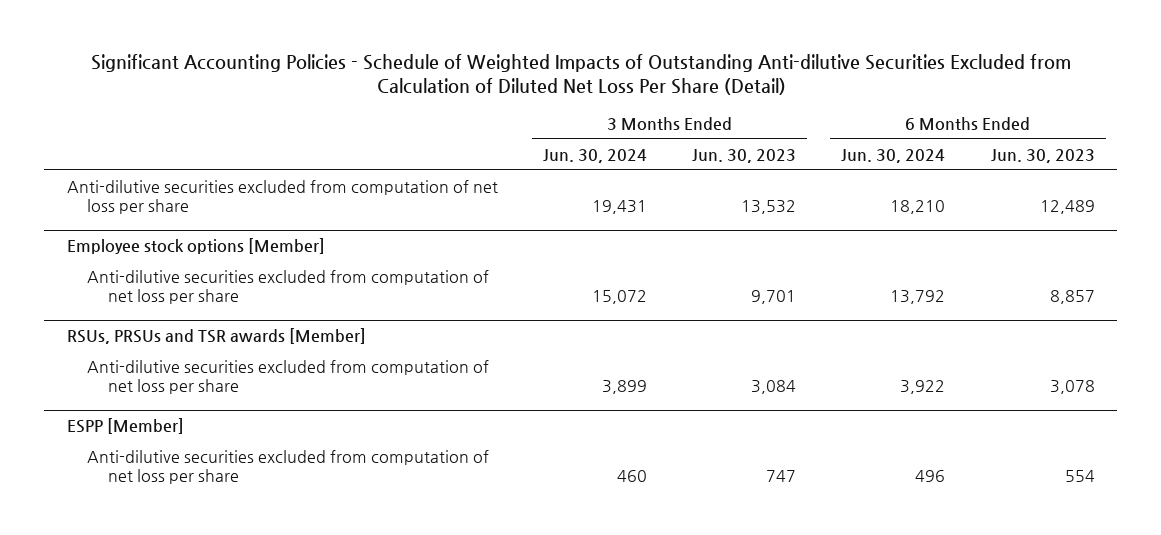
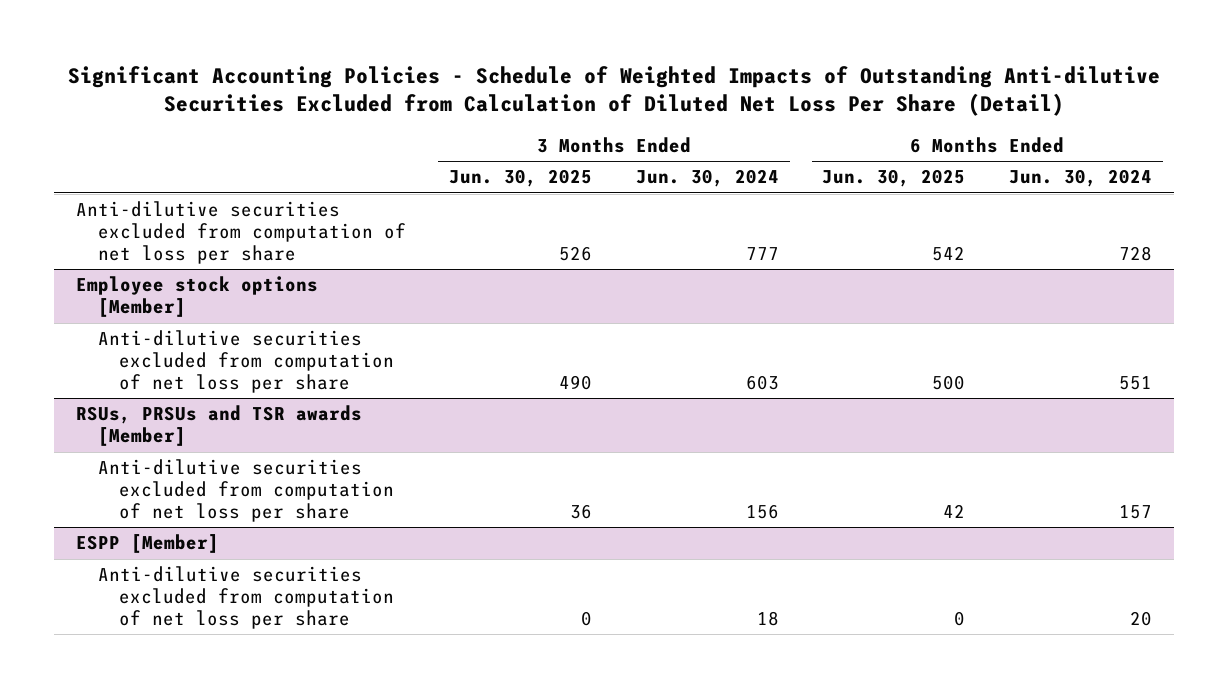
[692,148,797,163] Jun. 30, 2023 -> none
[990,148,1095,163] Jun. 30, 2023 -> none
none -> [449,169,593,188] Jun. 30, 2025
none -> [822,169,966,188] Jun. 30, 2025
[591,199,647,214] 19,431 -> [745,247,779,261] 777
[890,199,946,214] 18,210 -> [1119,246,1153,262] 728
[591,289,647,304] 15,072 -> [745,375,779,391] 603
[890,289,946,304] 13,792 -> [1119,376,1153,391] 551
[601,379,647,394] 3,899 -> [745,504,779,520] 156
[900,379,946,394] 3,922 -> [1119,505,1153,520] 157
[616,469,647,482] 460 -> [756,611,779,627] 18
[915,469,946,482] 496 -> [1130,611,1153,627] 20

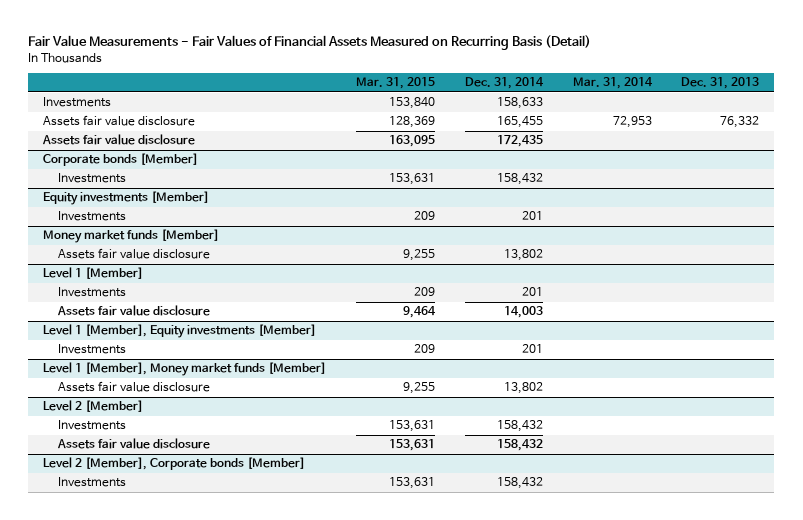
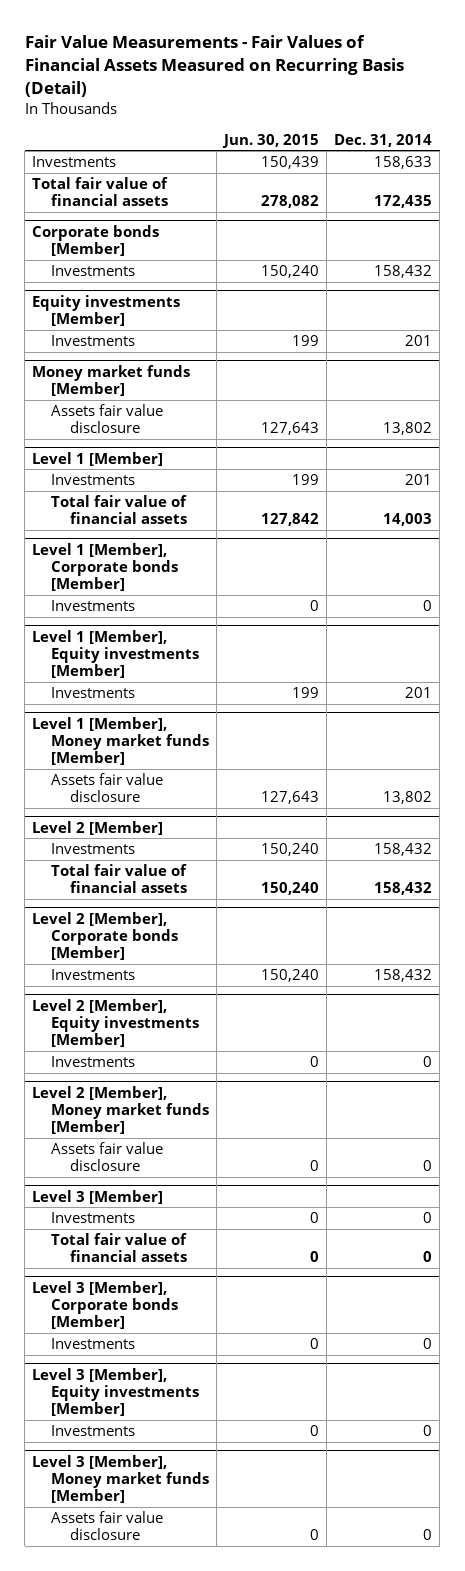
[356,77,436,90] Mar. 31, 2015 -> none
[572,77,653,90] Mar. 31, 2014 -> none
[681,77,760,90] Dec. 31, 2013 -> none
none -> [222,133,320,148] Jun. 30, 2015
[43,115,196,127] Assets fair value disclosure -> none
[42,134,196,146] Assets fair value disclosure -> [32,177,169,207] Total fair value of financial assets
[56,305,210,317] Assets fair value disclosure -> [51,495,188,525] Total fair value of financial assets
none -> [32,542,179,592] Level 1 [Member], Corporate bonds [Member]
none -> [51,600,136,612] Investments
[56,438,210,450] Assets fair value disclosure -> [51,864,188,894] Total fair value of financial assets
none -> [32,998,200,1048] Level 2 [Member], Equity investments [Member]
none -> [51,1056,136,1068] Investments
none -> [32,1085,210,1135] Level 2 [Member], Money market funds [Member]
none -> [51,1142,164,1172] Assets fair value disclosure
none -> [32,1189,164,1204] Level 3 [Member]
none -> [51,1212,136,1224] Investments
none -> [51,1233,188,1263] Total fair value of financial assets
none -> [32,1280,179,1330] Level 3 [Member], Corporate bonds [Member]
none -> [51,1338,136,1350] Investments
none -> [32,1367,200,1417] Level 3 [Member], Equity investments [Member]
none -> [51,1425,136,1437] Investments
none -> [32,1454,210,1504] Level 3 [Member], Money market funds [Member]
none -> [51,1511,164,1541] Assets fair value disclosure

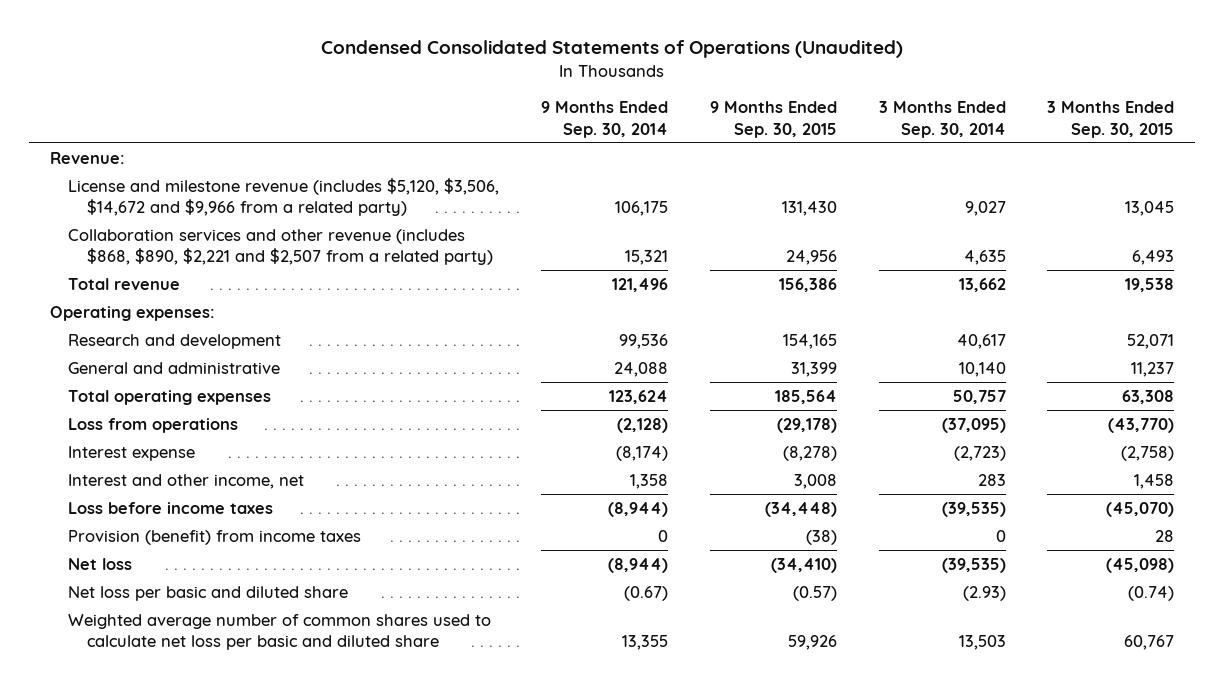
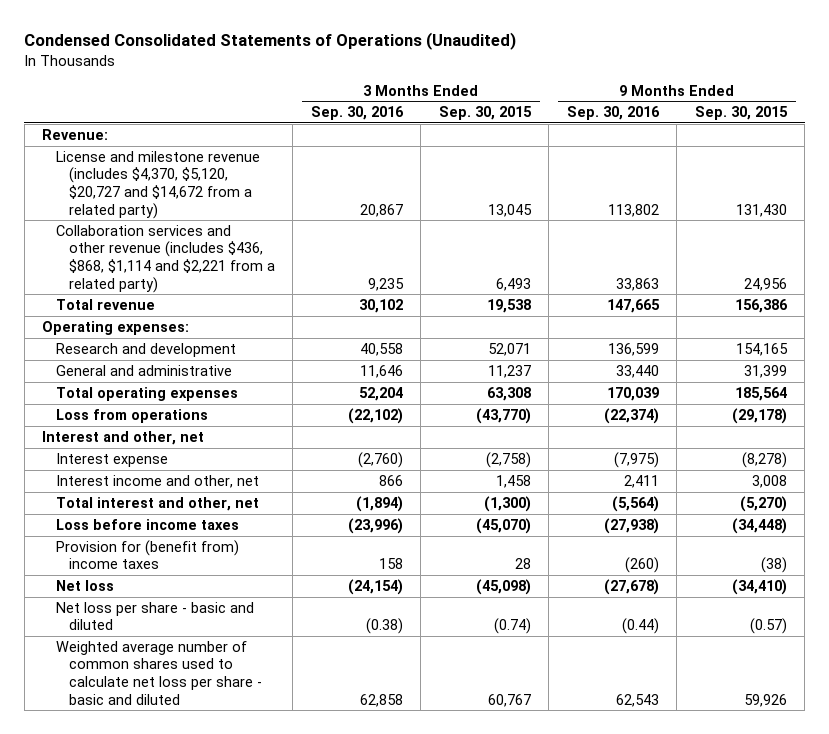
[541,101,669,138] 9 Months Ended Sep. 30, 2014 -> none
[878,101,1006,138] 3 Months Ended Sep. 30, 2014 -> none
none -> [310,106,404,121] Sep. 30, 2016
none -> [566,106,660,121] Sep. 30, 2016
[68,177,500,217] License and milestone revenue (includes $5,120, $3,506, $14,672 and $9,966 from a related party) -> [55,150,260,219] License and milestone revenue (includes $4,370, $5,120, $20,727 and $14,672 from a related party)
[68,228,494,266] Collaboration services and other revenue (includes $868, $890, $2,221 and $2,507 from a related party) -> [55,224,275,293] Collaboration services and other revenue (includes $436, $868, $1,114 and $2,221 from a related party)
none -> [42,430,205,445] Interest and other, net
[68,473,305,489] Interest and other income, net -> [55,474,259,488] Interest income and other, net
none -> [55,496,259,511] Total interest and other, net
[68,529,362,545] Provision (benefit) from income taxes -> [55,539,239,570] Provision for (benefit from) income taxes
[68,585,349,601] Net loss per basic and diluted share -> [55,601,254,631] Net loss per share - basic and diluted
[68,613,492,651] Weighted average number of common shares used to calculate net loss per basic and diluted share -> [55,640,262,705] Weighted average number of common shares used to calculate net loss per share - basic and diluted

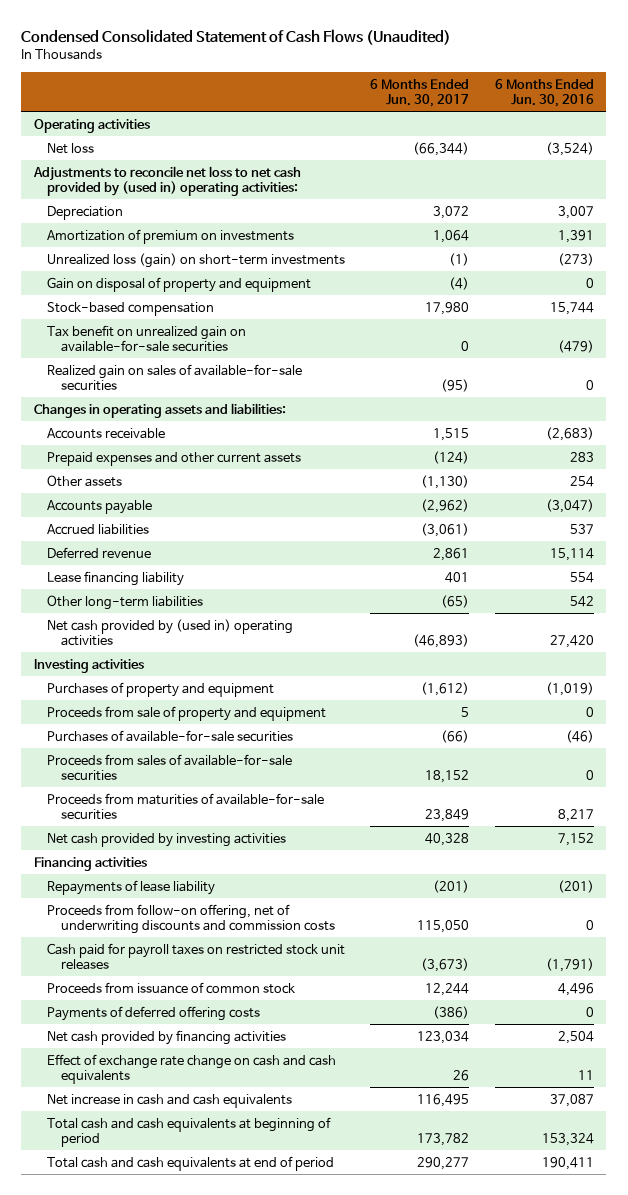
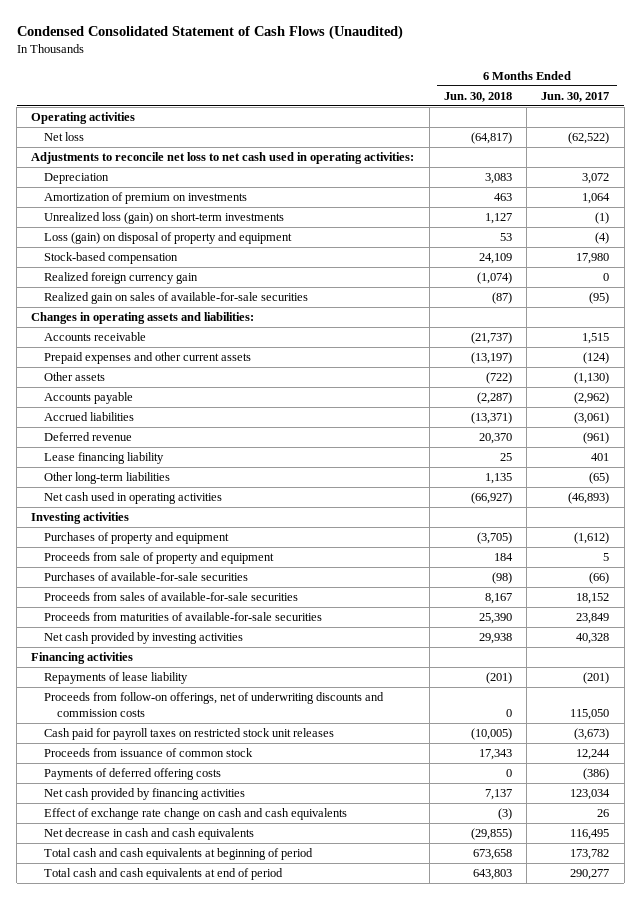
[494,79,594,108] 6 Months Ended Jun. 30, 2016 -> none
none -> [443,91,512,102] Jun. 30, 2018
[413,141,470,156] (66,344) -> [568,131,610,144] (62,522)
[32,165,301,196] Adjustments to reconcile net loss to net cash provided by (used in) operating activities: -> [31,151,415,164] Adjustments to reconcile net loss to net cash used in operating activities:
[47,276,312,292] Gain on disposal of property and equipment -> [44,231,293,244] Loss (gain) on disposal of property and equipment
[47,324,247,352] Tax benefit on unrealized gain on available-for-sale securities -> none
none -> [44,271,199,284] Realized foreign currency gain
[433,547,470,561] 2,861 -> [583,431,610,444] (961)
[47,618,294,646] Net cash provided by (used in) operating activities -> [44,491,223,504] Net cash used in operating activities
[47,903,335,934] Proceeds from follow-on offering, net of underwriting discounts and commission costs -> [44,691,385,718] Proceeds from follow-on offerings, net of underwriting discounts and commission costs
[47,1093,293,1108] Net increase in cash and cash equivalents -> [44,827,255,840] Net decrease in cash and cash equivalents

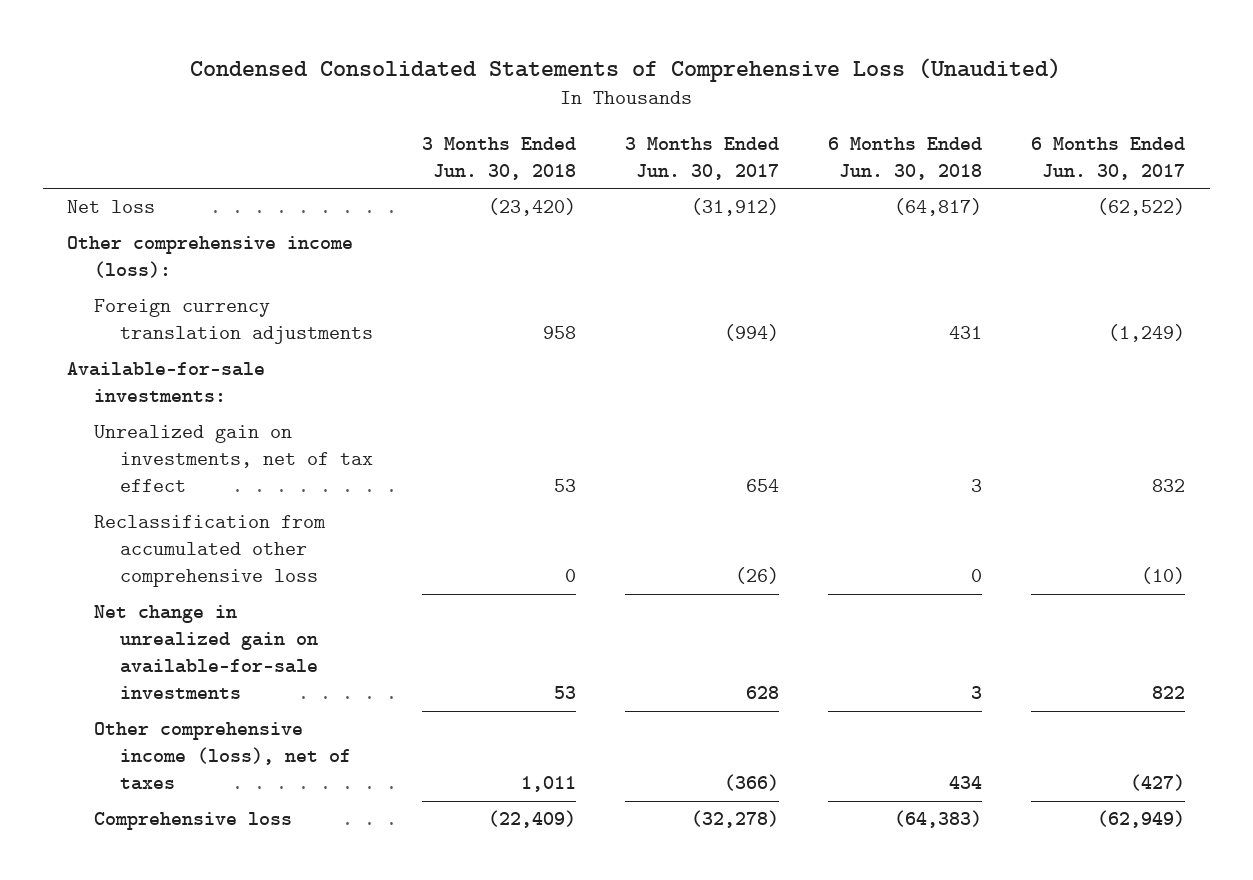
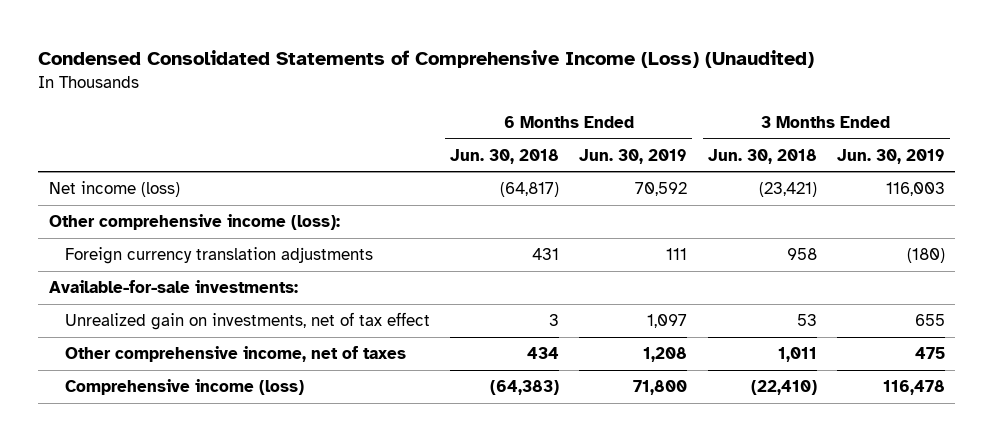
[190,57,1062,82] Condensed Consolidated Statements of Comprehensive Loss (Unaudited) -> [38,50,815,69] Condensed Consolidated Statements of Comprehensive Income (Loss) (Unaudited)
[625,136,780,180] 3 Months Ended Jun. 30, 2017 -> none
[1031,136,1186,180] 6 Months Ended Jun. 30, 2017 -> none
none -> [579,148,688,164] Jun. 30, 2019
none -> [836,148,945,164] Jun. 30, 2019
[67,200,156,214] Net loss -> [48,181,180,198] Net income (loss)
[487,198,576,217] (23,420) -> [758,182,817,198] (23,421)
[93,515,326,588] Reclassification from accumulated other comprehensive loss -> none
[93,605,318,700] Net change in unrealized gain on available-for-sale investments -> none
[93,722,351,791] Other comprehensive income (loss), net of taxes -> [65,346,407,363] Other comprehensive income, net of taxes
[93,812,292,831] Comprehensive loss -> [65,379,305,396] Comprehensive income (loss)
[487,810,576,829] (22,409) -> [750,380,817,396] (22,410)

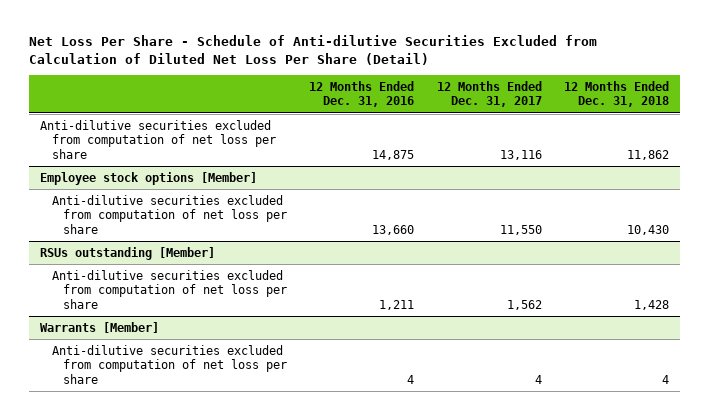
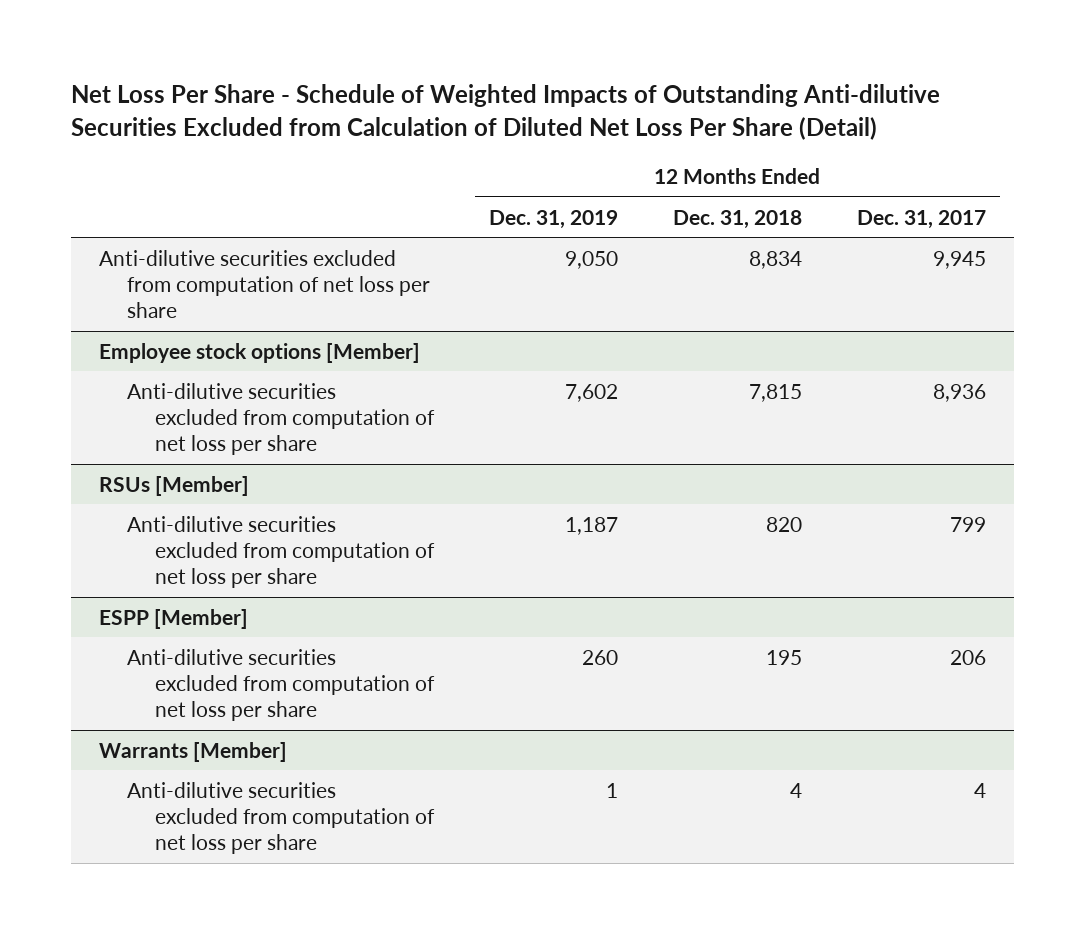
[28,35,597,66] Net Loss Per Share - Schedule of Anti-dilutive Securities Excluded from Calculation of Diluted Net Loss Per Share (Detail) -> [71,84,941,140] Net Loss Per Share - Schedule of Weighted Impacts of Outstanding Anti-dilutive Securities Excluded from Calculation of Diluted Net Loss Per Share (Detail)
[309,80,415,108] 12 Months Ended Dec. 31, 2016 -> none
none -> [488,209,618,229] Dec. 31, 2019
[499,149,542,160] 13,116 -> [933,250,987,269] 9,945
[626,149,669,160] 11,862 -> [748,250,802,269] 8,834
[499,224,542,235] 11,550 -> [933,383,987,402] 8,936
[626,224,669,235] 10,430 -> [748,383,802,402] 7,815
[40,246,216,260] RSUs outstanding [Member] -> [98,475,249,496] RSUs [Member]
[506,299,542,310] 1,562 -> [950,516,987,532] 799
[633,299,669,310] 1,428 -> [765,516,802,532] 820
none -> [98,608,248,629] ESPP [Member]
none -> [126,648,435,722] Anti-dilutive securities excluded from computation of net loss per share

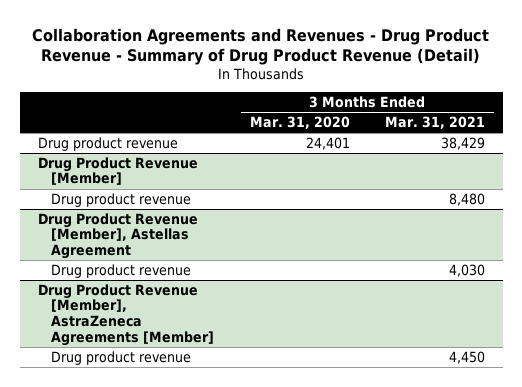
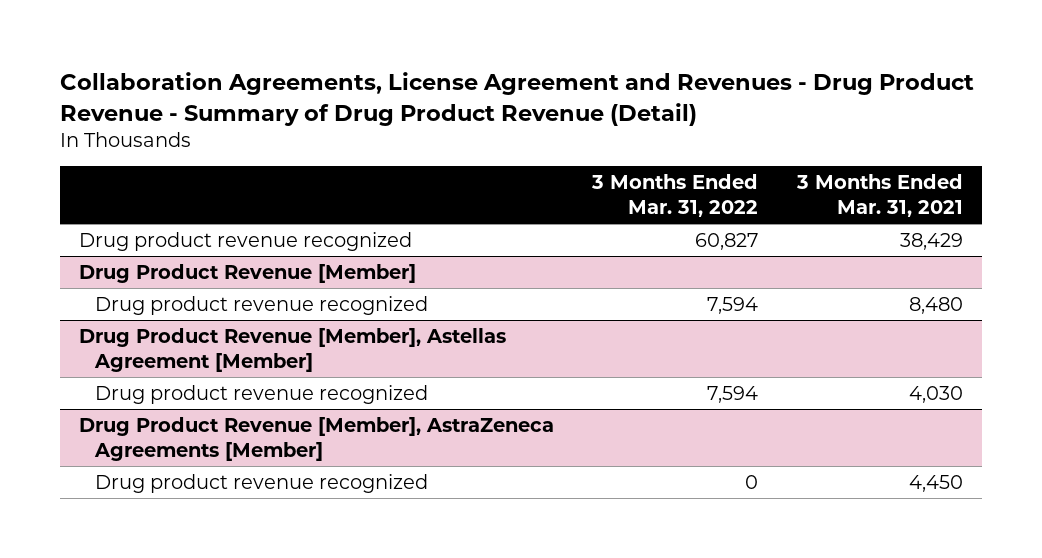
[32,27,490,66] Collaboration Agreements and Revenues - Drug Product Revenue - Summary of Drug Product Revenue (Detail) -> [59,72,974,126] Collaboration Agreements, License Agreement and Revenues - Drug Product Revenue - Summary of Drug Product Revenue (Detail)
[249,116,350,130] Mar. 31, 2020 -> none
none -> [591,174,759,218] 3 Months Ended Mar. 31, 2022
[37,136,178,151] Drug product revenue -> [78,231,412,251] Drug product revenue recognized
[51,192,192,207] Drug product revenue -> [94,295,428,315] Drug product revenue recognized
[37,212,198,259] Drug Product Revenue [Member], Astellas Agreement -> [78,327,506,372] Drug Product Revenue [Member], Astellas Agreement [Member]
[51,263,192,278] Drug product revenue -> [94,384,428,404] Drug product revenue recognized
[51,350,192,365] Drug product revenue -> [94,473,428,493] Drug product revenue recognized

